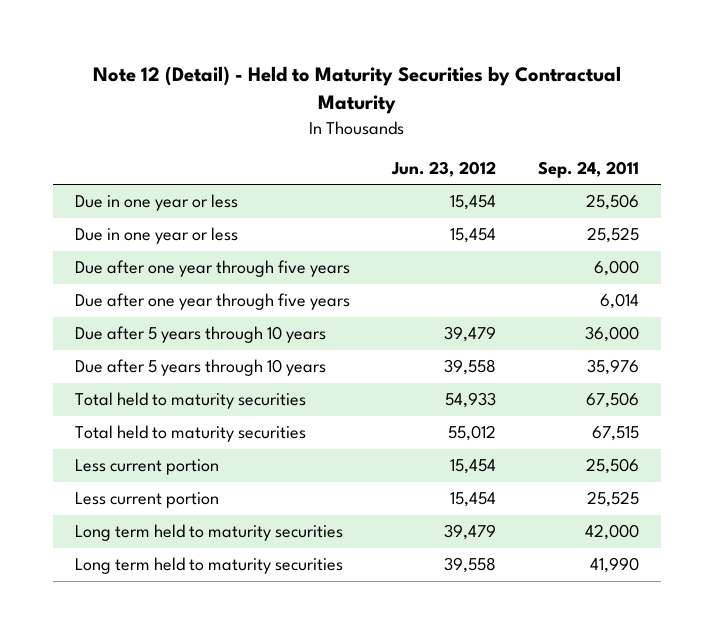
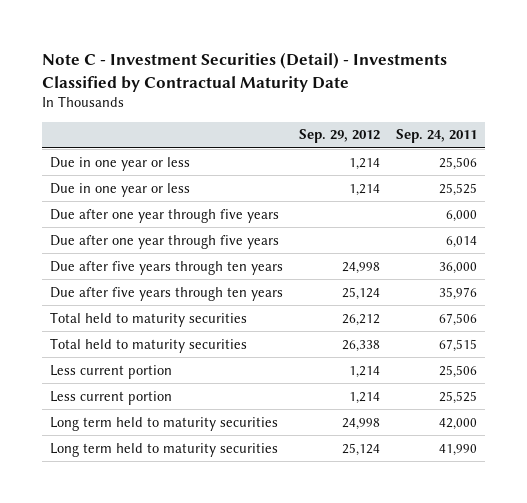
[93,66,622,115] Note 12 (Detail) - Held to Maturity Securities by Contractual Maturity -> [42,51,448,92] Note C - Investment Securities (Detail) - Investments Classified by Contractual Maturity Date
[391,161,497,178] Jun. 23, 2012 -> none
none -> [299,129,381,144] Sep. 29, 2012
[74,326,326,344] Due after 5 years through 10 years -> [50,260,284,275] Due after five years through ten years
[74,359,326,377] Due after 5 years through 10 years -> [50,286,284,301] Due after five years through ten years

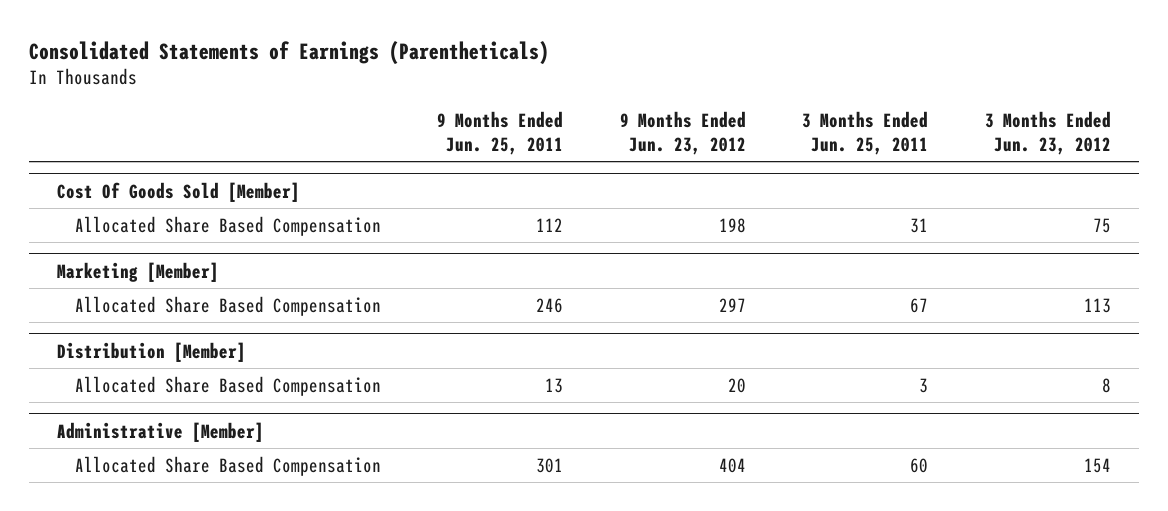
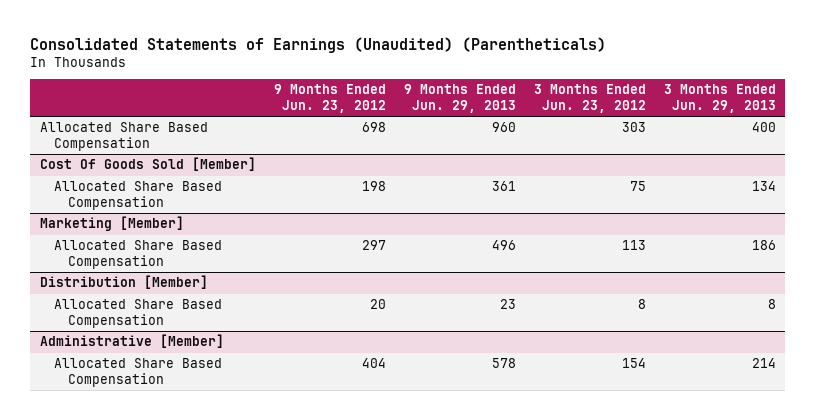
[28,40,549,65] Consolidated Statements of Earnings (Parentheticals) -> [30,36,607,53] Consolidated Statements of Earnings (Unaudited) (Parentheticals)
[437,111,564,156] 9 Months Ended Jun. 25, 2011 -> none
[802,111,929,156] 3 Months Ended Jun. 25, 2011 -> none
none -> [403,84,516,113] 9 Months Ended Jun. 29, 2013
none -> [663,84,776,113] 3 Months Ended Jun. 29, 2013
none -> [39,122,208,151] Allocated Share Based Compensation

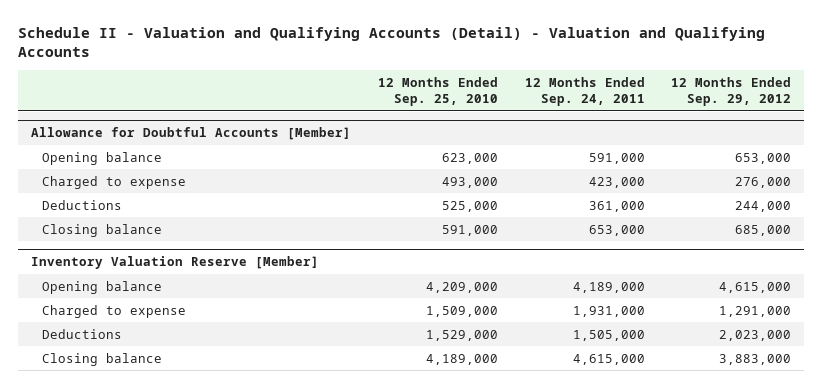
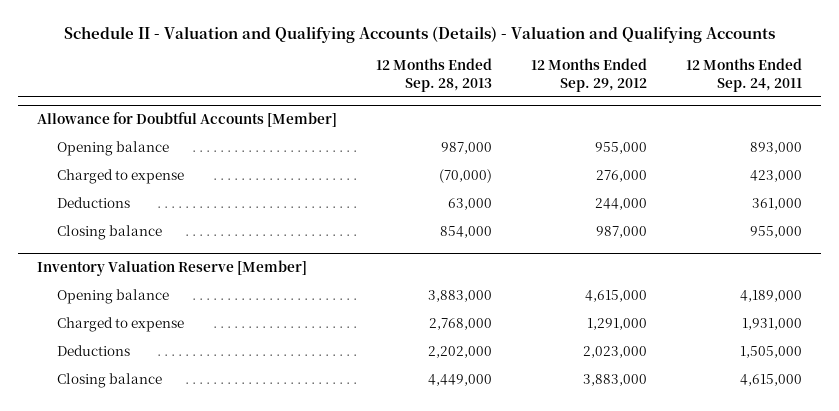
[18,26,766,58] Schedule II - Valuation and Qualifying Accounts (Detail) - Valuation and Qualifying Accounts -> [63,25,775,43] Schedule II - Valuation and Qualifying Accounts (Details) - Valuation and Qualifying Accounts
[377,76,498,107] 12 Months Ended Sep. 25, 2010 -> none
none -> [376,58,493,92] 12 Months Ended Sep. 28, 2013
[588,152,645,164] 591,000 -> [749,141,802,154] 893,000
[735,152,792,164] 653,000 -> [594,141,647,154] 955,000
[588,224,645,236] 653,000 -> [749,225,802,238] 955,000
[735,224,792,236] 685,000 -> [595,225,647,238] 987,000

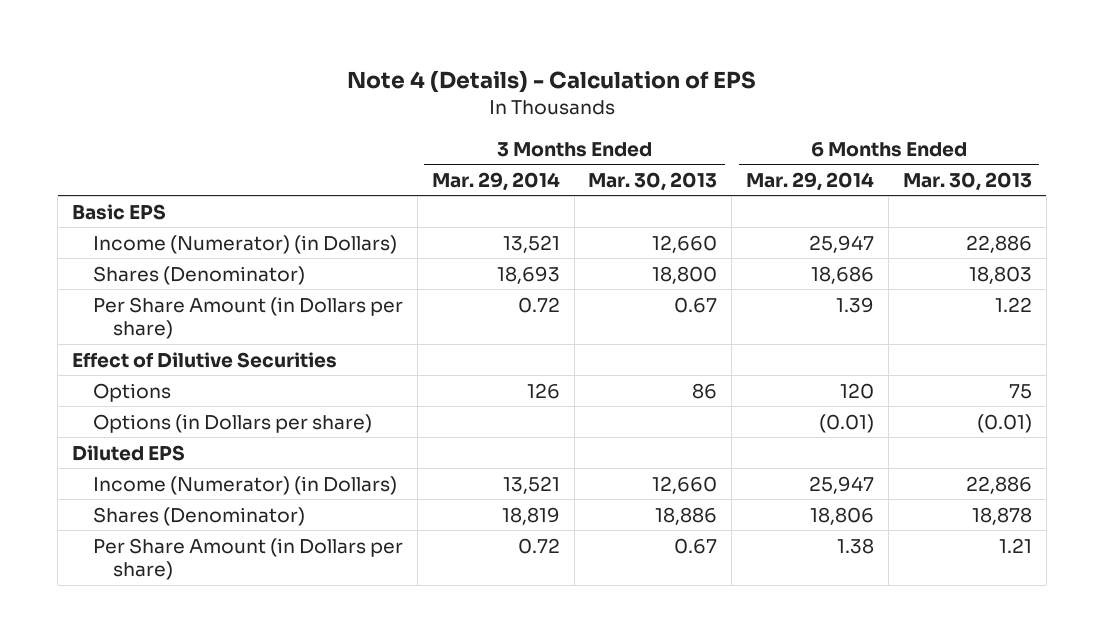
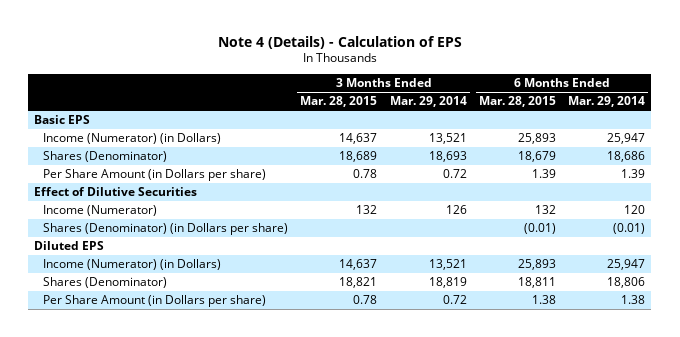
[588,171,718,191] Mar. 30, 2013 -> none
[902,171,1032,191] Mar. 30, 2013 -> none
none -> [300,96,378,108] Mar. 28, 2015
none -> [479,96,557,108] Mar. 28, 2015
[92,382,171,402] Options -> [43,205,158,217] Income (Numerator)
[92,413,372,433] Options (in Dollars per share) -> [43,223,289,236] Shares (Denominator) (in Dollars per share)

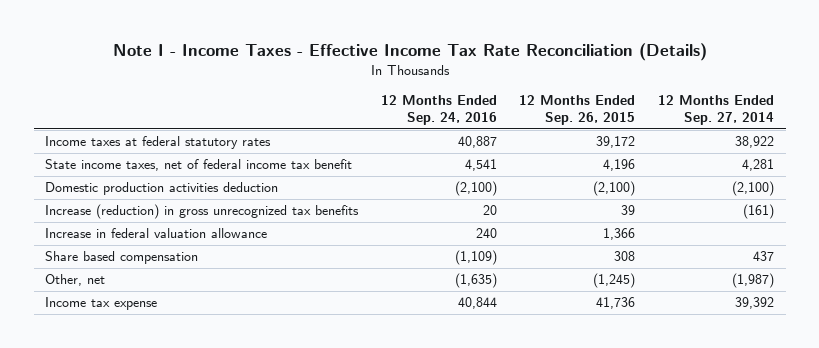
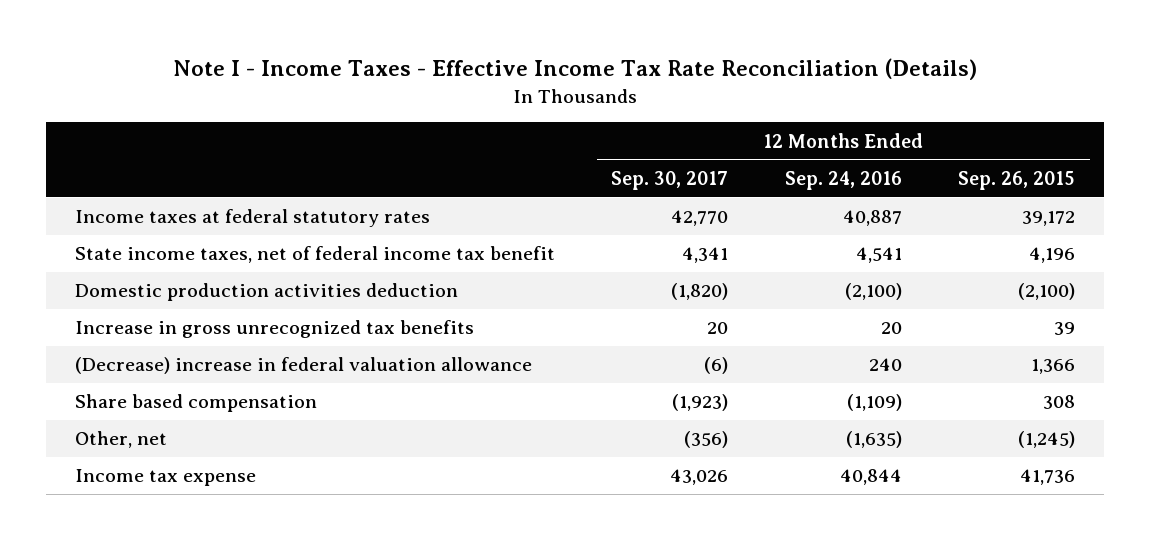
[658,95,775,126] 12 Months Ended Sep. 27, 2014 -> none
none -> [611,170,729,190] Sep. 30, 2017
[45,204,360,220] Increase (reduction) in gross unrecognized tax benefits -> [74,320,474,339] Increase in gross unrecognized tax benefits
[45,228,268,239] Increase in federal valuation allowance -> [74,357,532,375] (Decrease) increase in federal valuation allowance

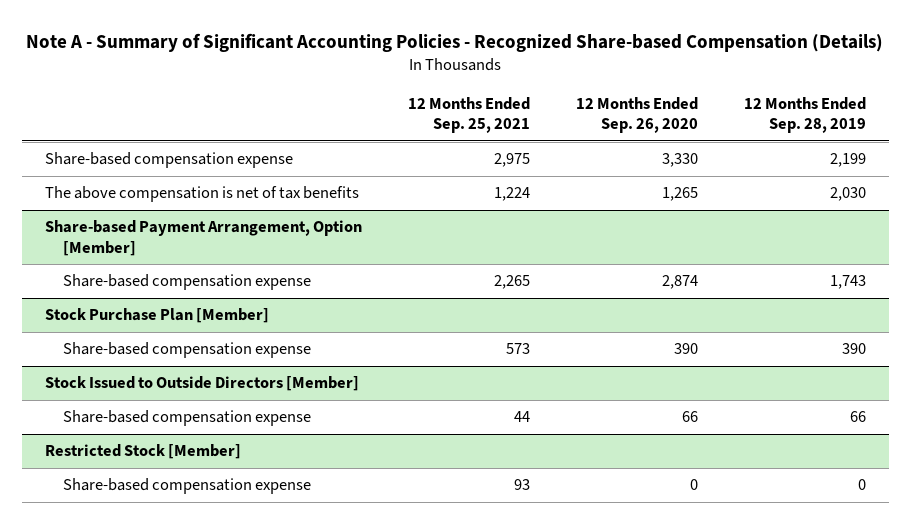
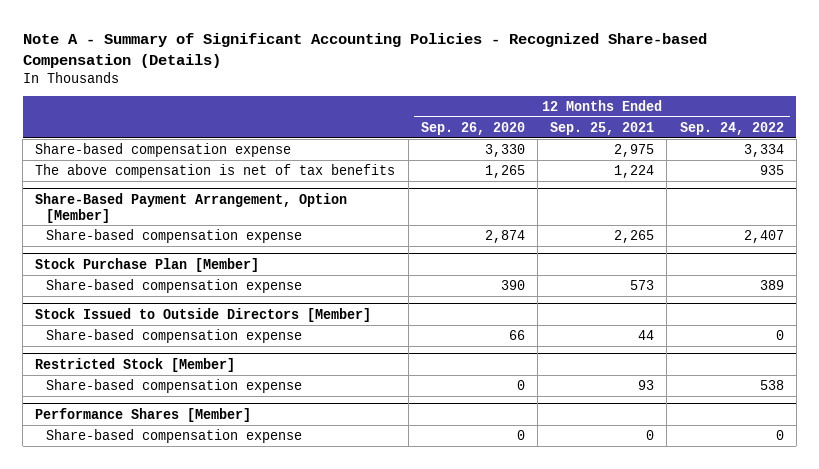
[743,96,866,134] 12 Months Ended Sep. 28, 2019 -> none
none -> [679,121,784,135] Sep. 24, 2022
[45,220,363,257] Share-based Payment Arrangement, Option [Member] -> [35,192,348,223] Share-Based Payment Arrangement, Option [Member]
none -> [35,407,252,422] Performance Shares [Member]
none -> [46,428,303,443] Share-based compensation expense

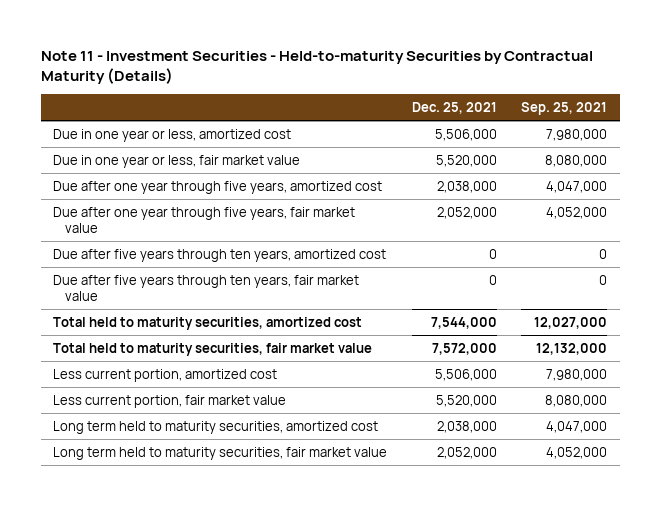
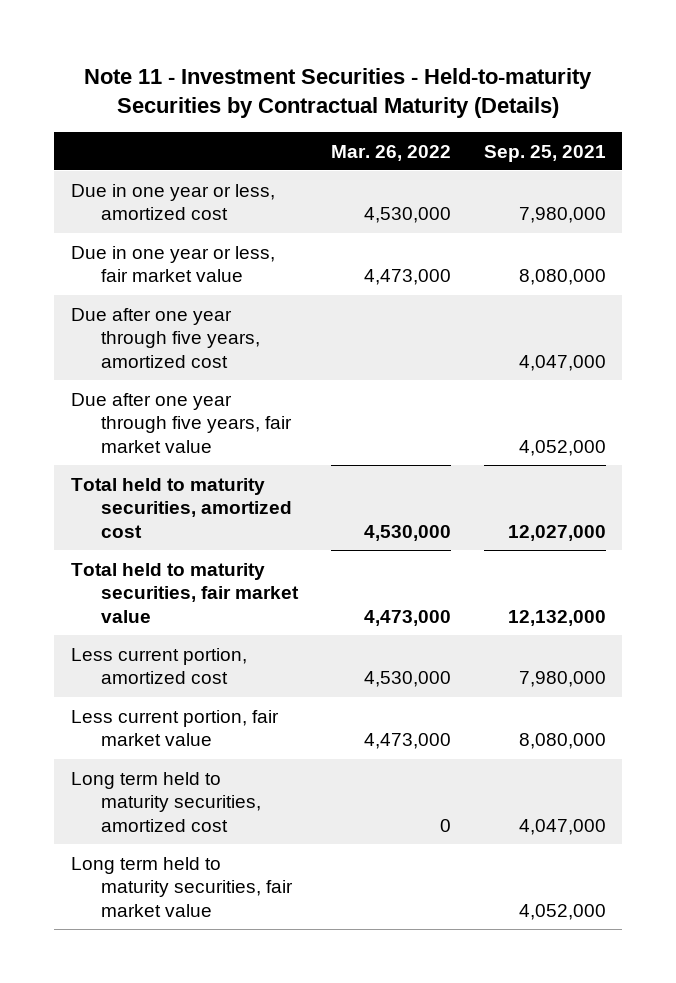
[411,102,497,115] Dec. 25, 2021 -> none
none -> [330,144,451,161] Mar. 26, 2022
[52,248,386,262] Due after five years through ten years, amortized cost -> none
[52,274,359,301] Due after five years through ten years, fair market value -> none

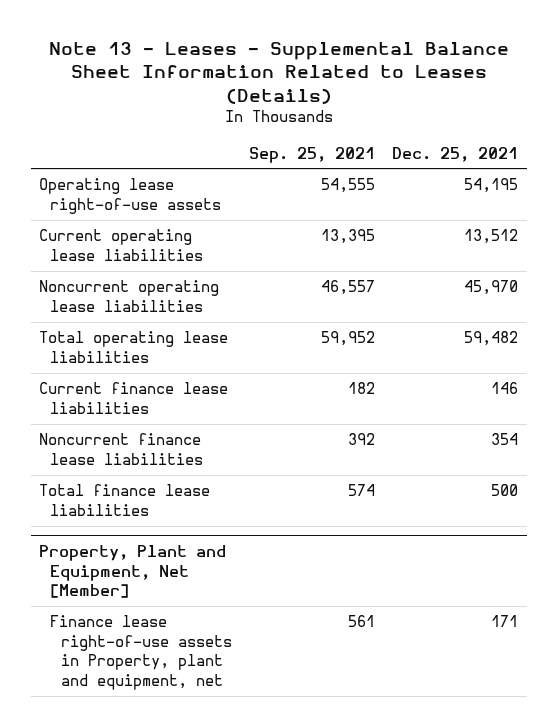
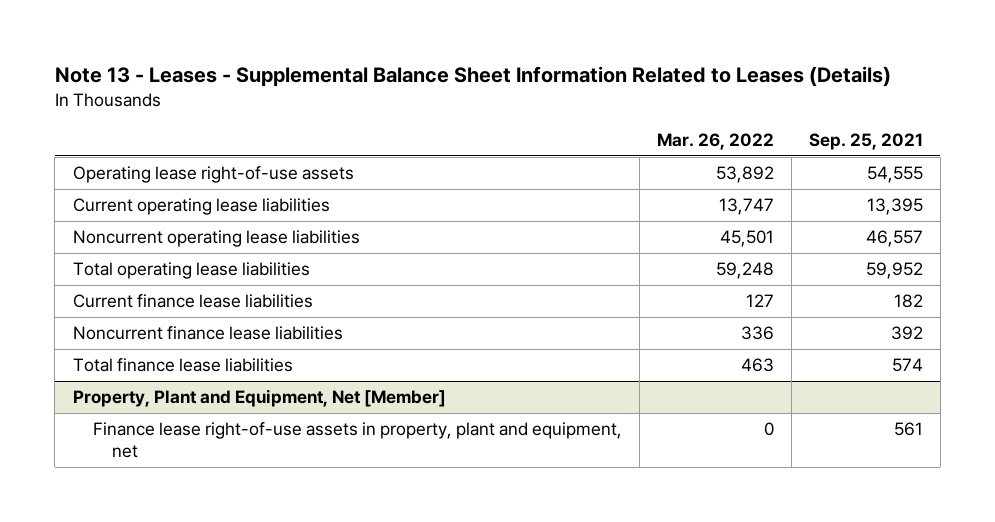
[392,146,519,162] Dec. 25, 2021 -> none
none -> [656,133,774,151] Mar. 26, 2022
[50,615,233,690] Finance lease right-of-use assets in Property, plant and equipment, net -> [92,422,622,458] Finance lease right-of-use assets in property, plant and equipment, net

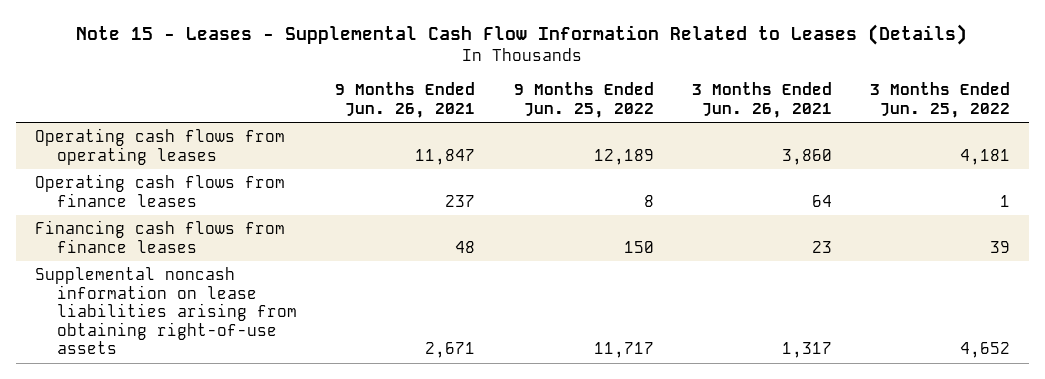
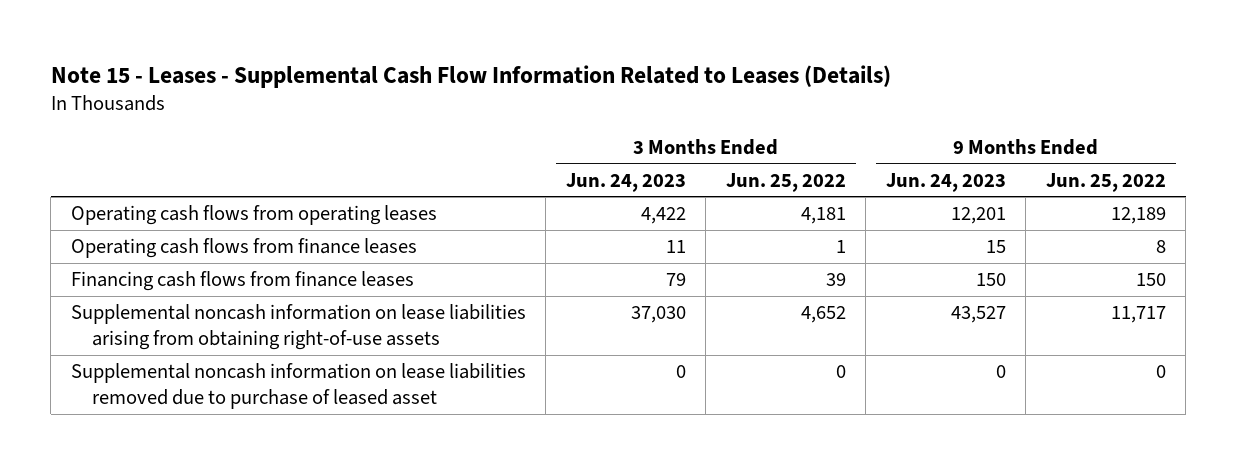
[335,82,476,118] 9 Months Ended Jun. 26, 2021 -> none
[691,82,832,118] 3 Months Ended Jun. 26, 2021 -> none
none -> [565,172,686,192] Jun. 24, 2023
none -> [885,172,1006,192] Jun. 24, 2023
none -> [70,363,526,410] Supplemental noncash information on lease liabilities removed due to purchase of leased asset

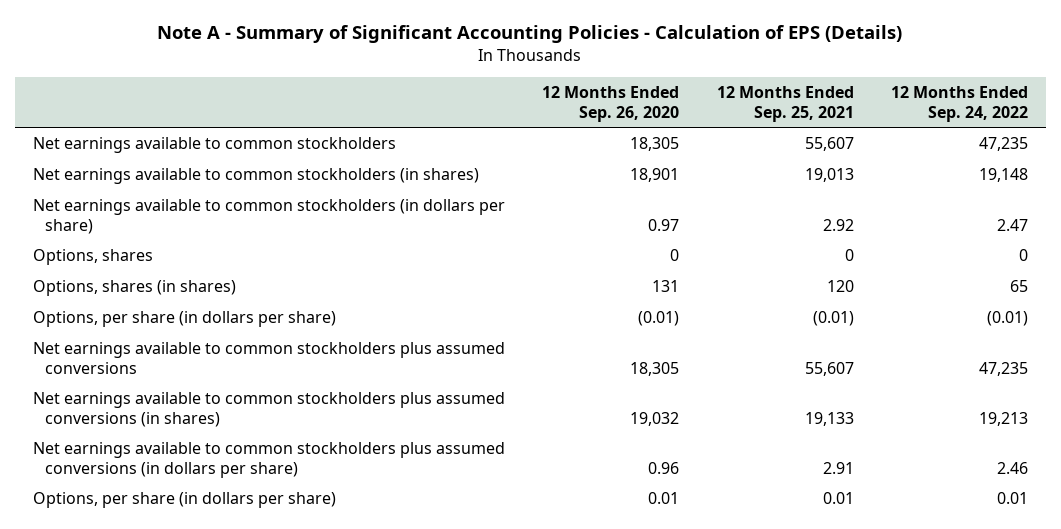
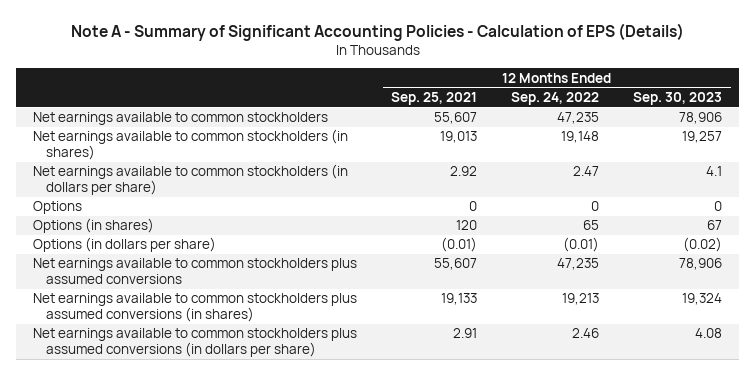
[542,86,680,122] 12 Months Ended Sep. 26, 2020 -> none
none -> [633,92,723,106] Sep. 30, 2023
[33,249,154,266] Options, shares -> [33,201,83,215] Options
[33,280,237,297] Options, shares (in shares) -> [33,218,155,234] Options (in shares)
[33,311,337,328] Options, per share (in dollars per share) -> [33,237,217,253] Options (in dollars per share)
[33,492,337,509] Options, per share (in dollars per share) -> none

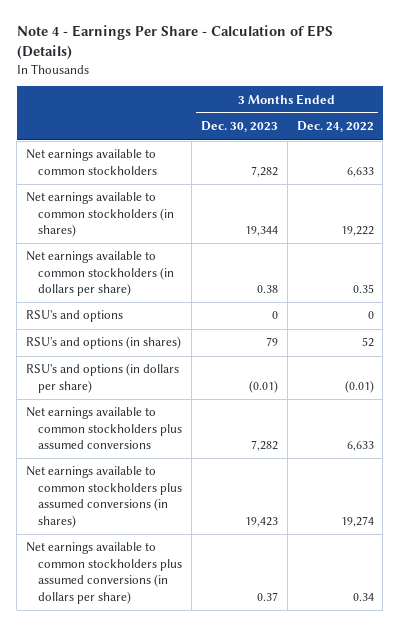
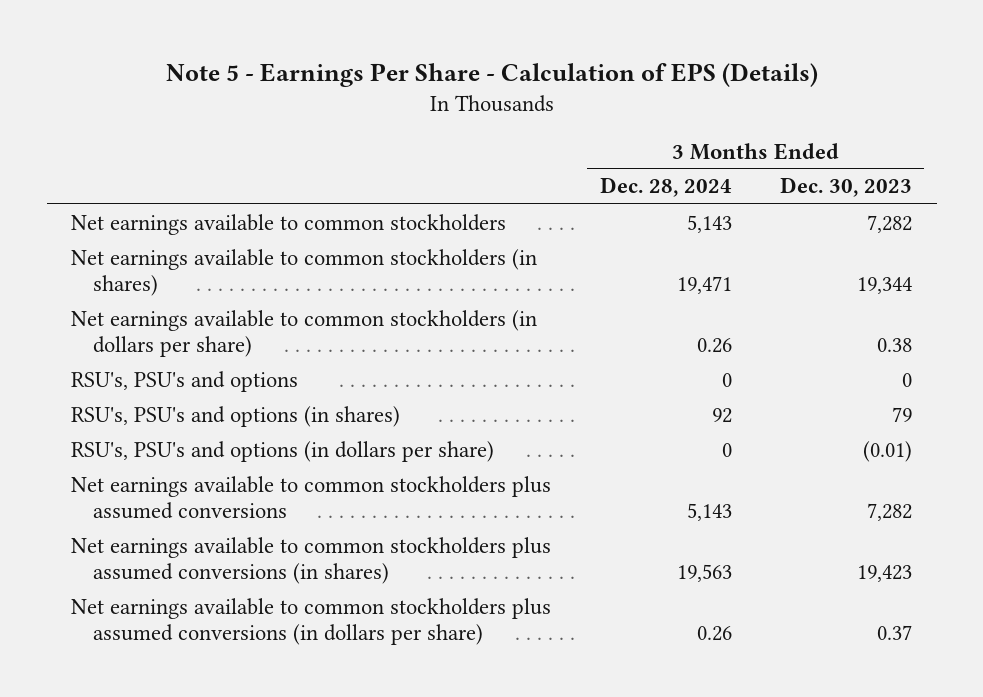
[16,25,333,60] Note 4 - Earnings Per Share - Calculation of EPS (Details) -> [165,63,818,88] Note 5 - Earnings Per Share - Calculation of EPS (Details)
[296,121,374,133] Dec. 24, 2022 -> none
none -> [599,177,732,198] Dec. 28, 2024
[25,310,123,323] RSU's and options -> [70,370,298,392] RSU's, PSU's and options
[25,336,181,350] RSU's and options (in shares) -> [70,405,400,427] RSU's, PSU's and options (in shares)
[25,363,179,393] RSU's and options (in dollars per share) -> [70,440,494,462] RSU's, PSU's and options (in dollars per share)

